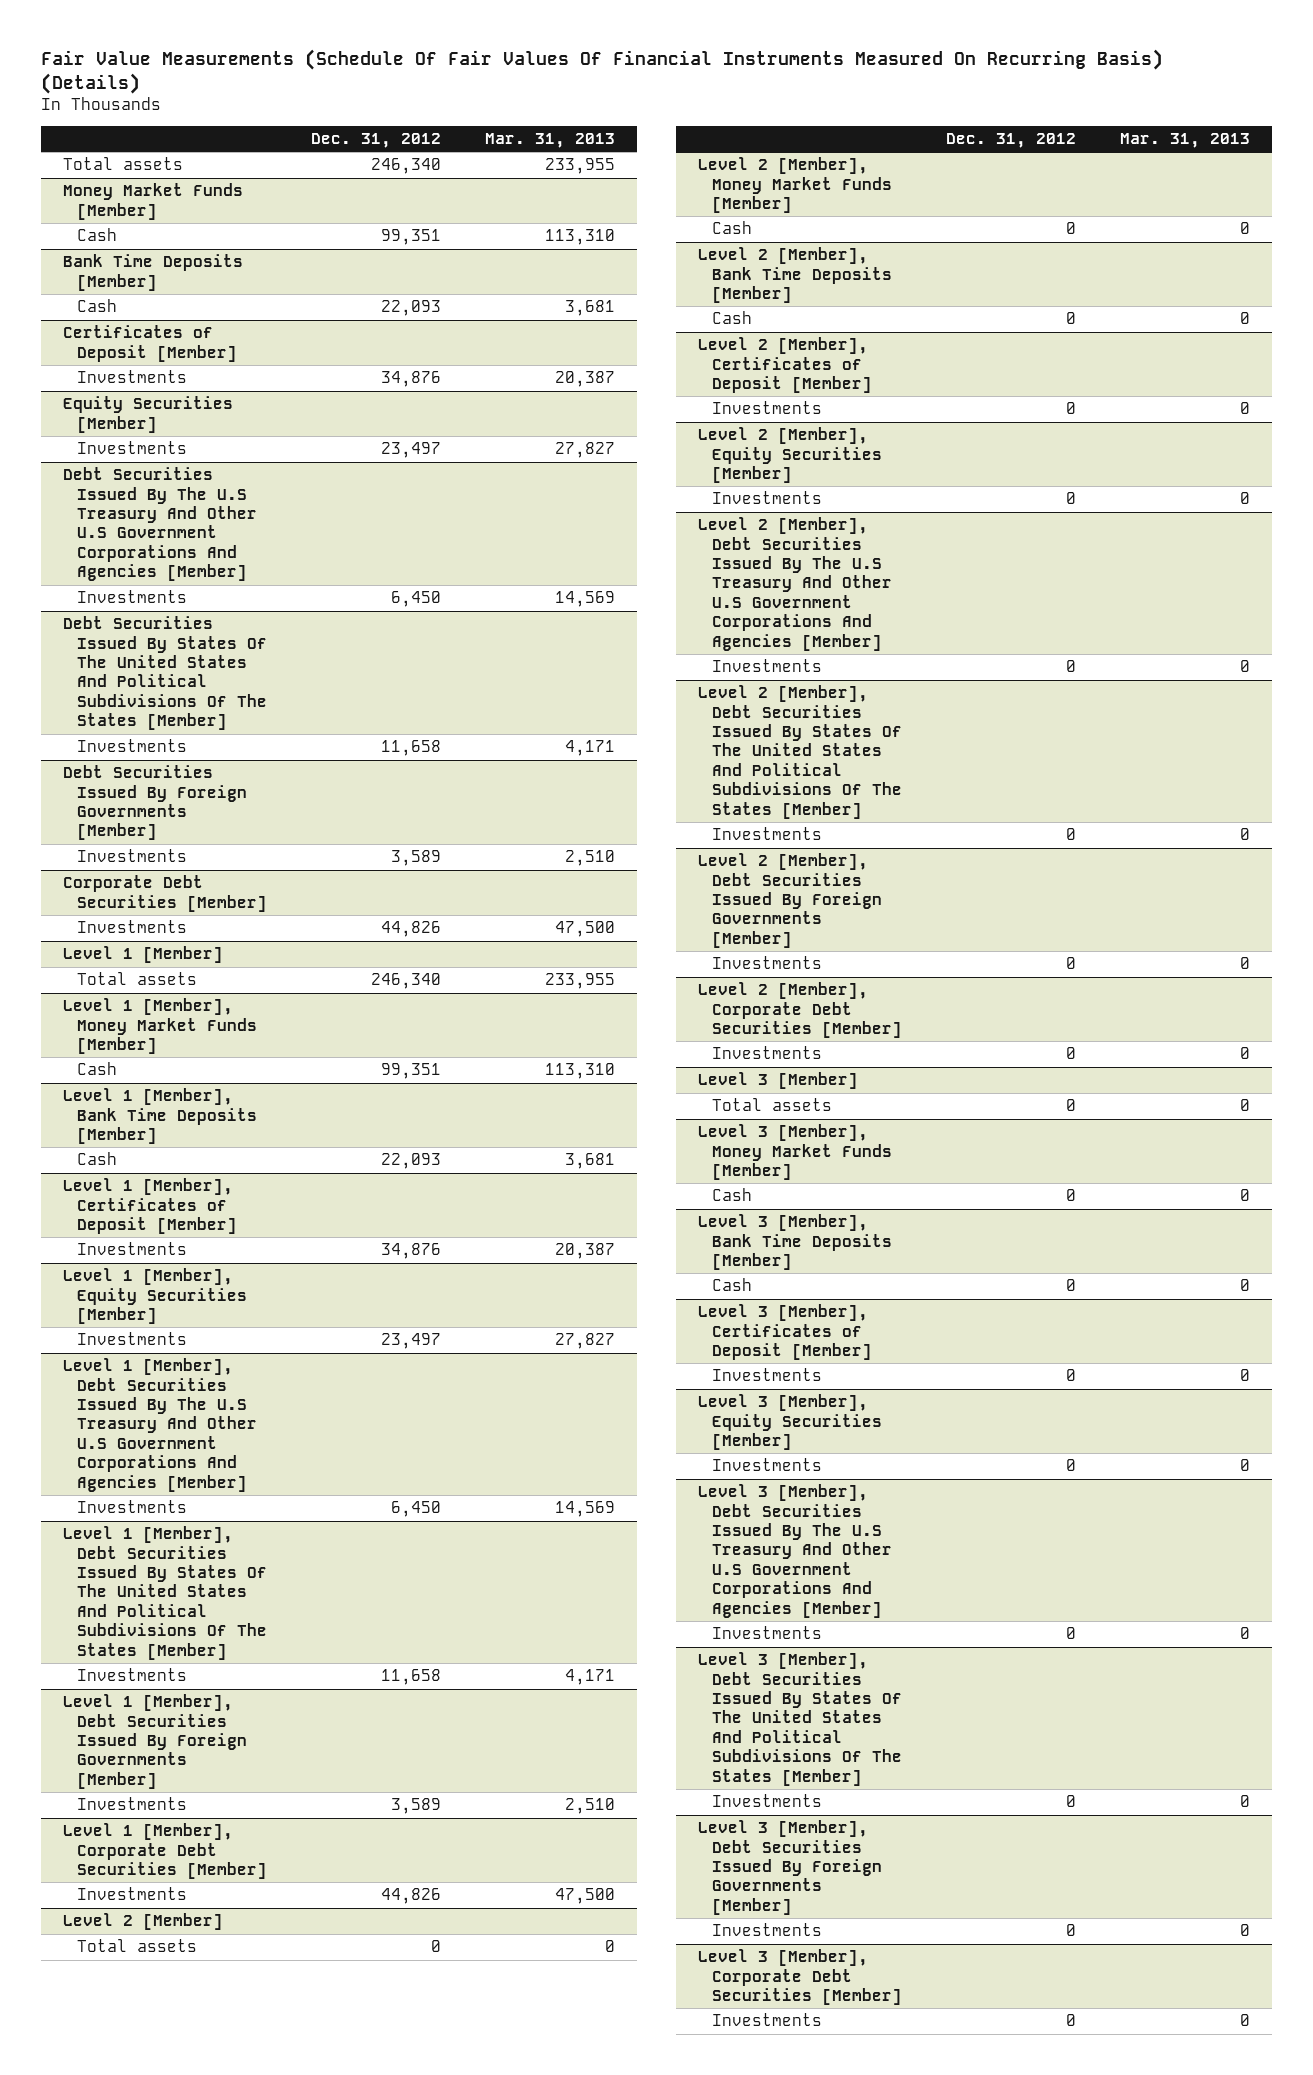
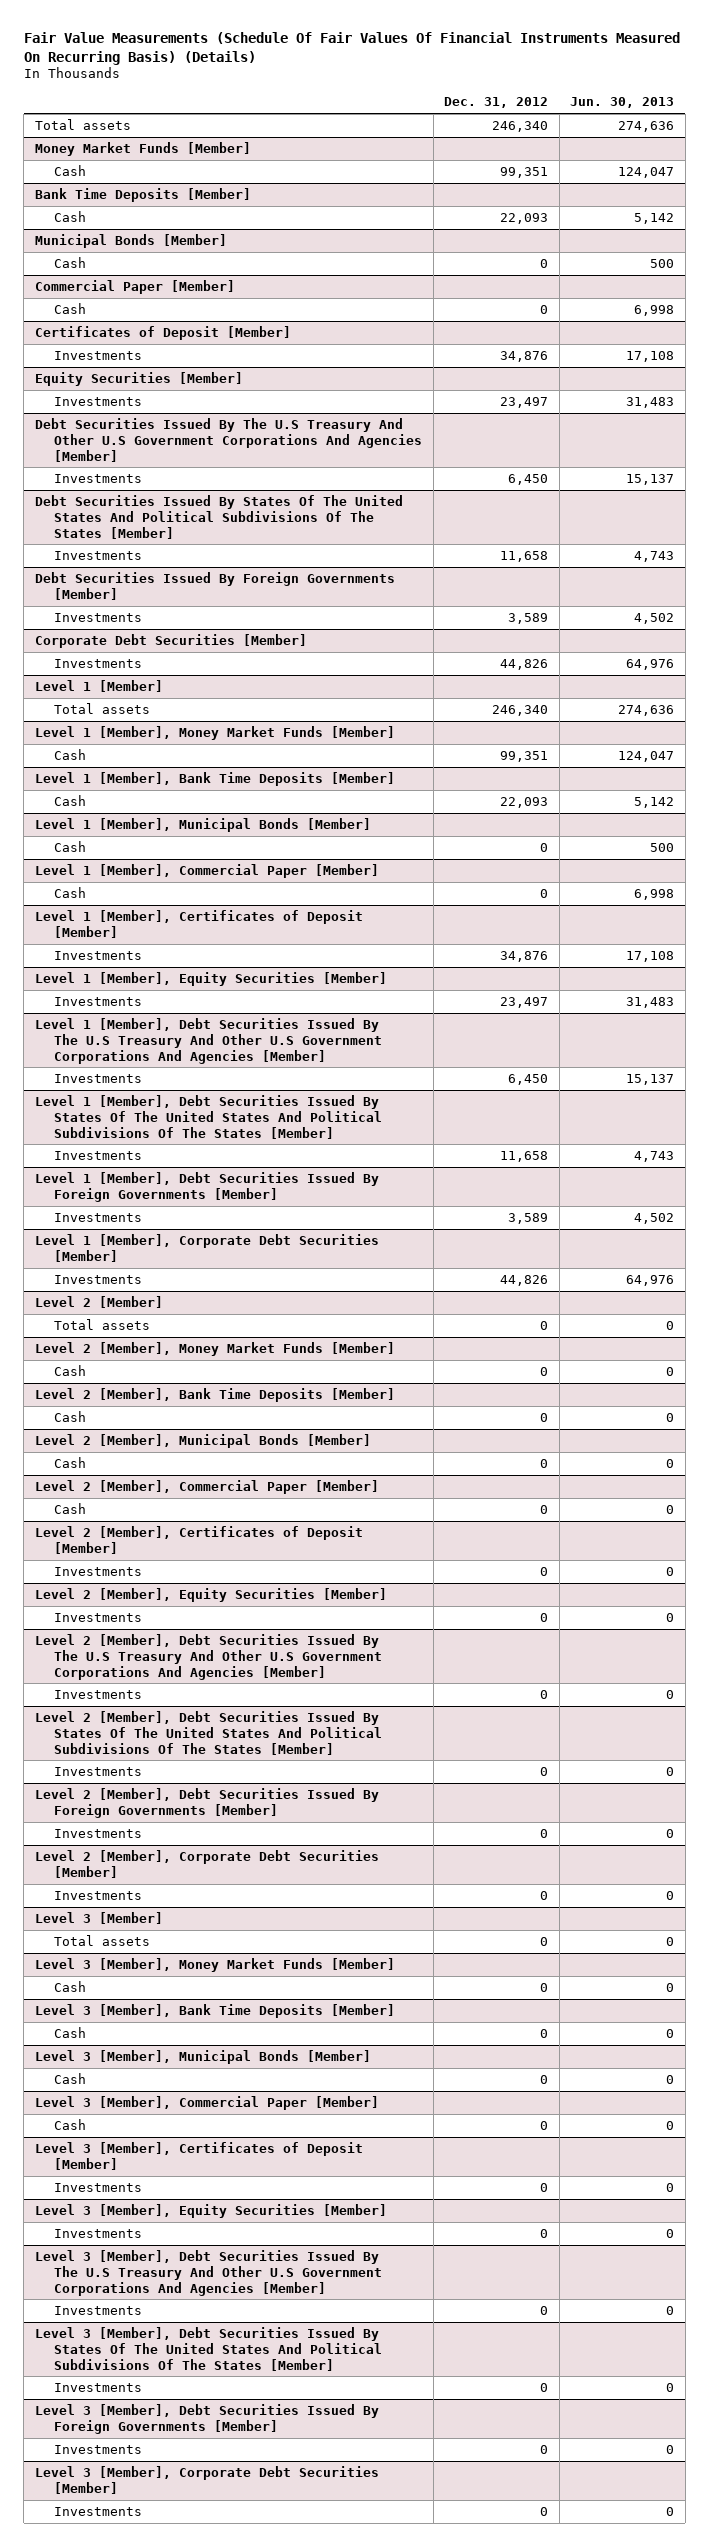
[485,132,616,148] Mar. 31, 2013 -> none
none -> [570,97,675,109] Jun. 30, 2013
none -> [34,233,227,248] Municipal Bonds [Member]
none -> [54,256,87,268] Cash
none -> [34,279,235,294] Commercial Paper [Member]
none -> [54,302,87,314] Cash
none -> [34,817,371,832] Level 1 [Member], Municipal Bonds [Member]
none -> [54,840,87,852] Cash
none -> [34,863,379,878] Level 1 [Member], Commercial Paper [Member]
none -> [54,886,87,898] Cash
none -> [34,1433,371,1448] Level 2 [Member], Municipal Bonds [Member]
none -> [54,1456,87,1468] Cash
none -> [34,1479,379,1494] Level 2 [Member], Commercial Paper [Member]
none -> [54,1502,87,1514] Cash
none -> [34,2049,371,2064] Level 3 [Member], Municipal Bonds [Member]
none -> [54,2072,87,2084] Cash
none -> [34,2095,379,2110] Level 3 [Member], Commercial Paper [Member]
none -> [54,2118,87,2130] Cash

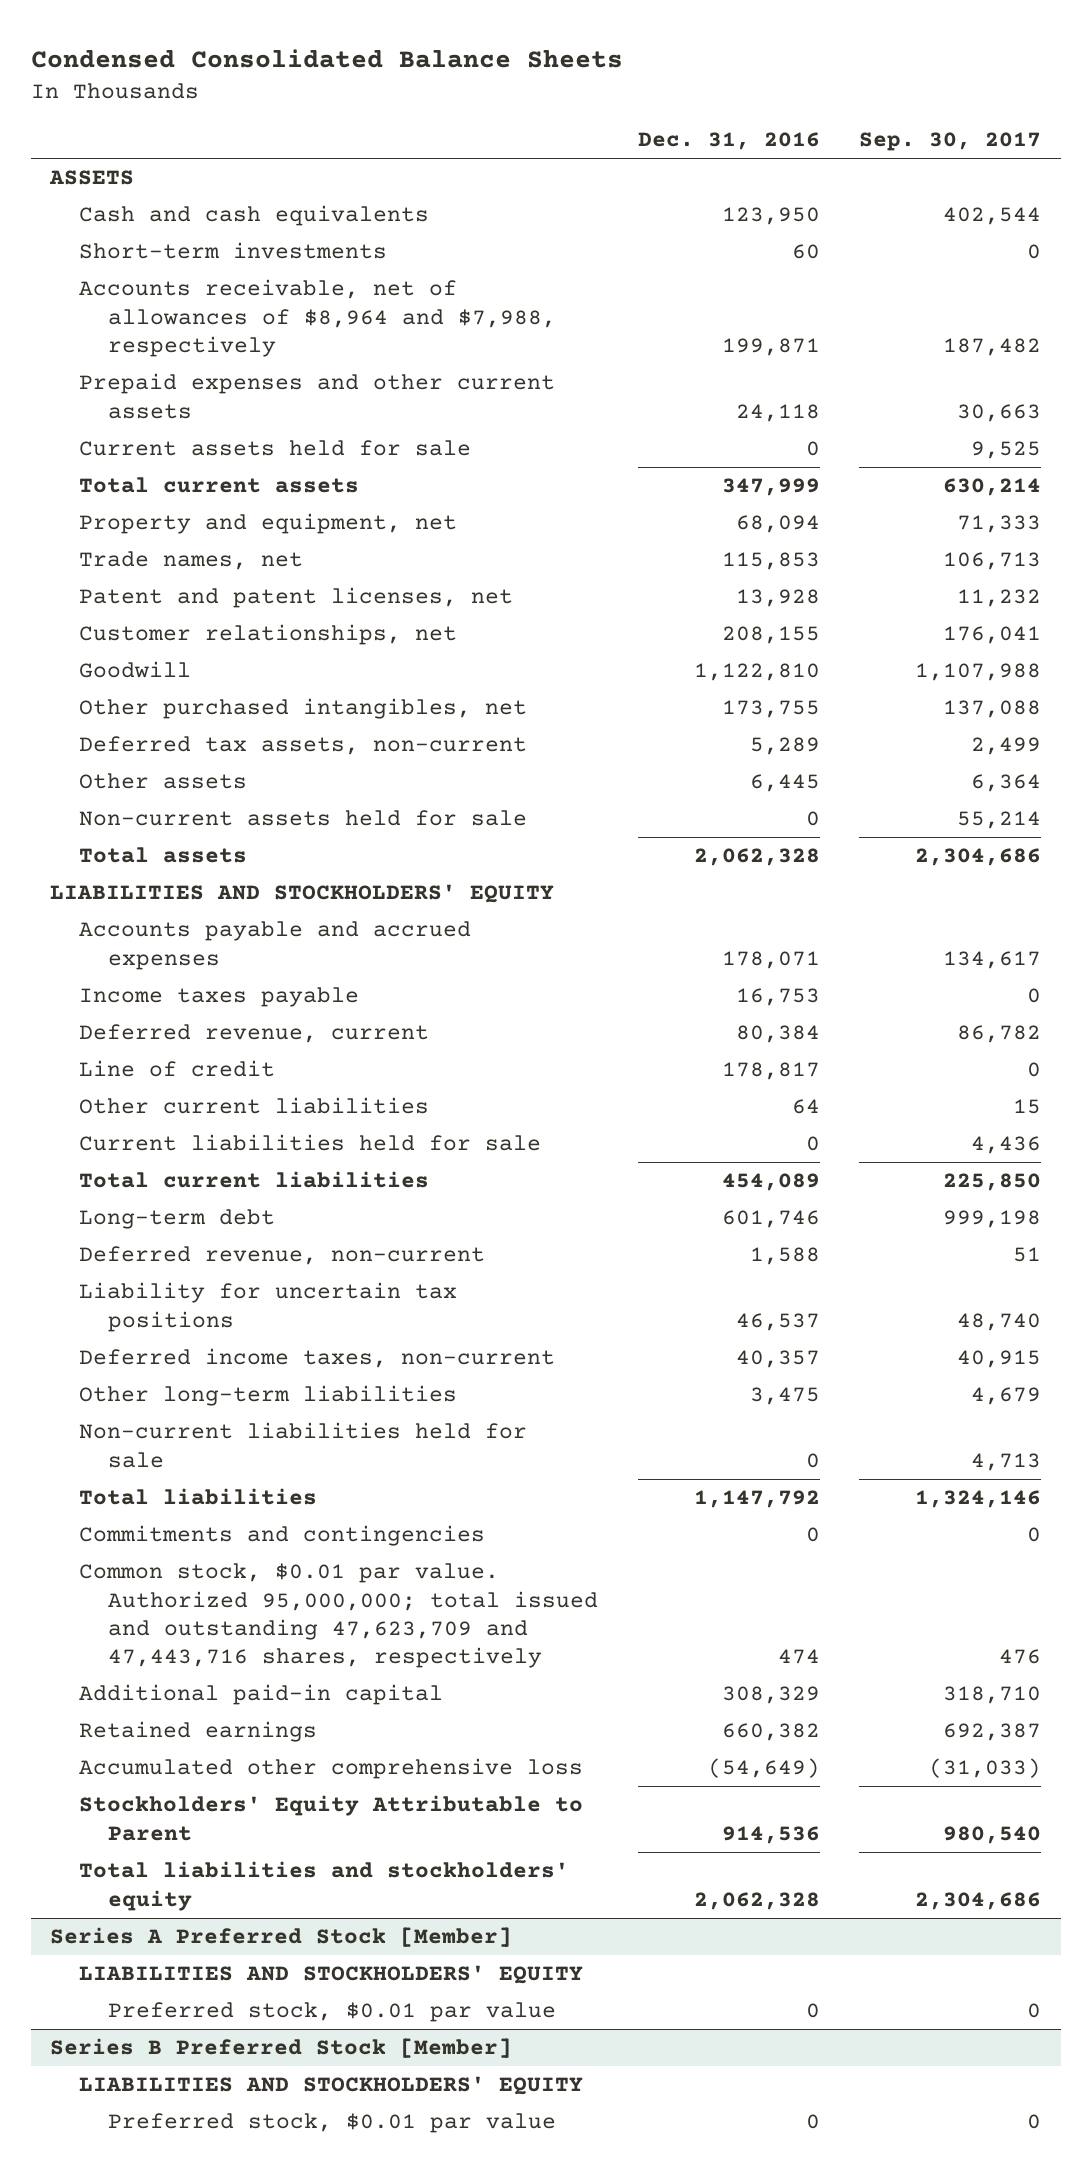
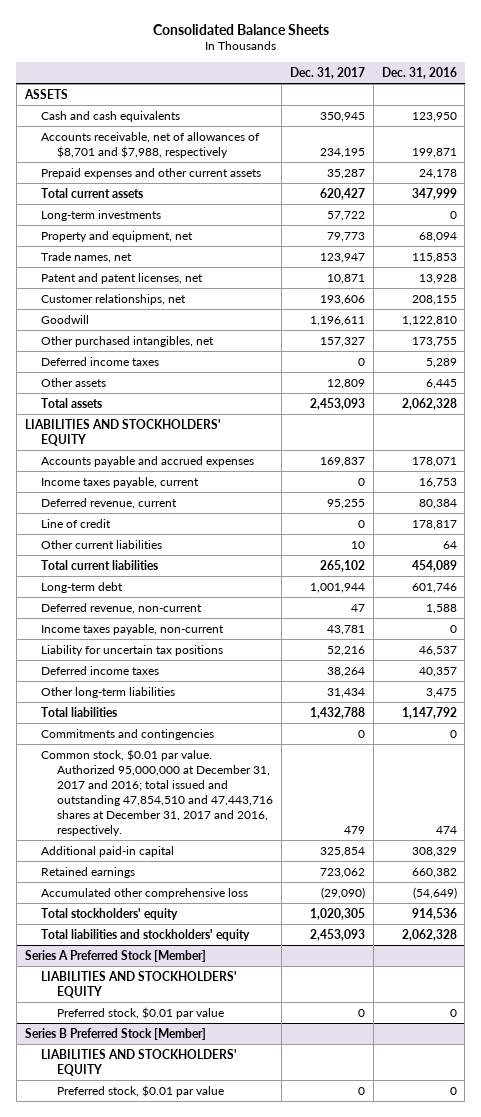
[30,48,623,68] Condensed Consolidated Balance Sheets -> [152,23,329,35] Consolidated Balance Sheets
[859,132,1042,152] Sep. 30, 2017 -> none
none -> [289,66,365,79] Dec. 31, 2017
[79,242,388,260] Short-term investments -> none
[79,440,472,457] Current assets held for sale -> none
[79,279,557,357] Accounts receivable, net of allowances of $8,964 and $7,988, respectively -> [40,131,260,158] Accounts receivable, net of allowances of $8,701 and $7,988, respectively
[735,403,820,422] 24,118 -> [418,168,457,179] 24,178
none -> [40,209,161,221] Long-term investments
[79,736,528,756] Deferred tax assets, non-current -> [40,356,159,366] Deferred income taxes
[79,810,528,827] Non-current assets held for sale -> none
[79,987,360,1008] Income taxes payable -> [40,476,199,488] Income taxes payable, current
[79,1134,542,1152] Current liabilities held for sale -> none
none -> [40,623,224,635] Income taxes payable, non-current
[79,1348,556,1369] Deferred income taxes, non-current -> [40,665,159,675] Deferred income taxes
[79,1422,528,1468] Non-current liabilities held for sale -> none
[79,1563,599,1669] Common stock, $0.01 par value. Authorized 95,000,000; total issued and outstanding 47,623,709 and 47,443,716 shares, respectively -> [40,748,273,837] Common stock, $0.01 par value. Authorized 95,000,000 at December 31, 2017 and 2016; total issued and outstanding 47,854,510 and 47,443,716 shares at December 31, 2017 and 2016, respectively.
[79,1795,584,1841] Stockholders' Equity Attributable to Parent -> [40,907,178,920] Total stockholders' equity

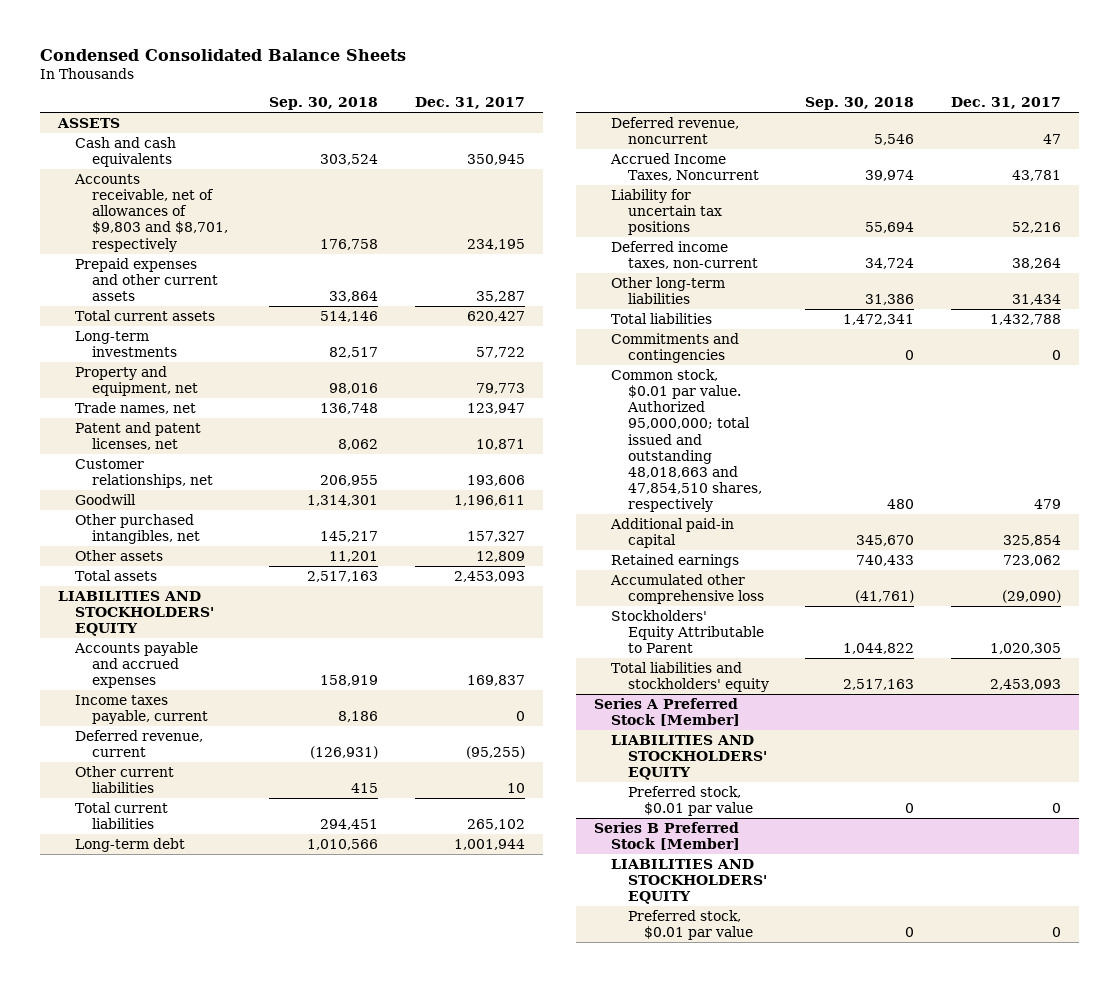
[152,23,329,35] Consolidated Balance Sheets -> [40,48,407,61] Condensed Consolidated Balance Sheets
[381,66,457,79] Dec. 31, 2016 -> none
none -> [269,96,379,110] Sep. 30, 2018
[40,131,260,158] Accounts receivable, net of allowances of $8,701 and $7,988, respectively -> [73,173,228,252] Accounts receivable, net of allowances of $9,803 and $8,701, respectively
[40,356,159,366] Deferred income taxes -> none
[40,518,111,528] Line of credit -> none
[326,498,365,509] 95,255 -> [465,746,525,760] (95,255)
[40,602,202,614] Deferred revenue, non-current -> [611,116,740,145] Deferred revenue, noncurrent
[40,623,224,635] Income taxes payable, non-current -> [610,152,759,182] Accrued Income Taxes, Noncurrent
[40,665,159,675] Deferred income taxes -> [611,240,758,270] Deferred income taxes, non-current
[40,748,273,837] Common stock, $0.01 par value. Authorized 95,000,000 at December 31, 2017 and 2016; total issued and outstanding 47,854,510 and 47,443,716 shares at December 31, 2017 and 2016, respectively. -> [611,368,762,513] Common stock, $0.01 par value. Authorized 95,000,000; total issued and outstanding 48,018,663 and 47,854,510 shares, respectively
[40,907,178,920] Total stockholders' equity -> [611,609,764,654] Stockholders' Equity Attributable to Parent

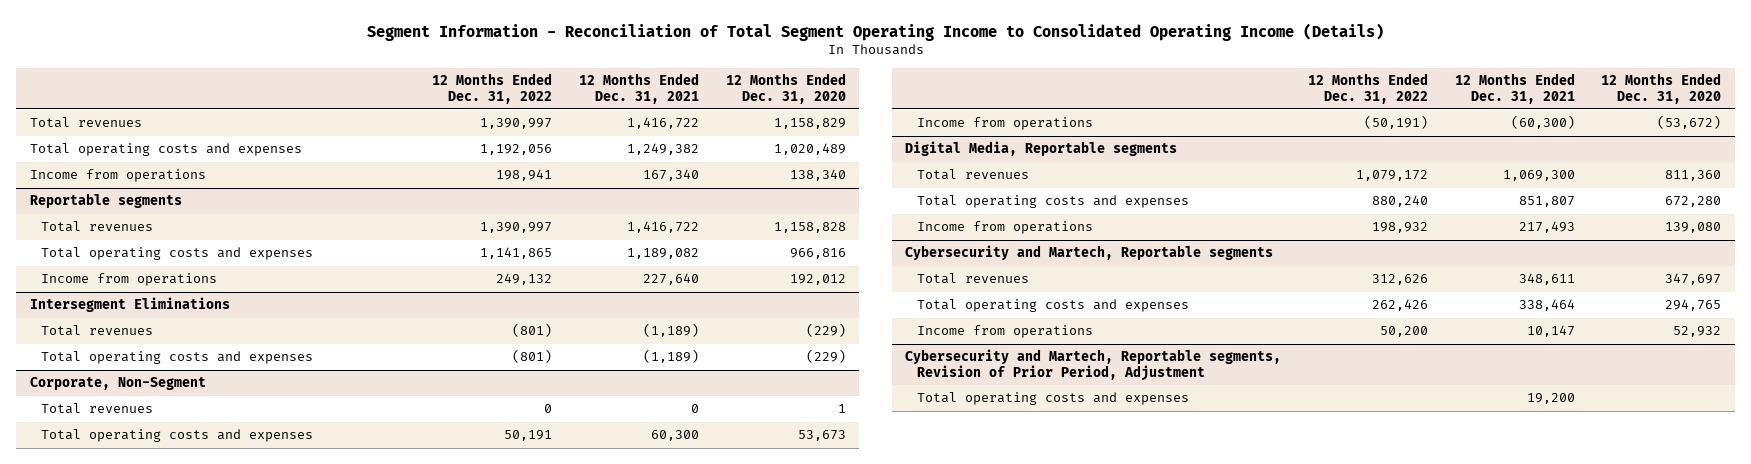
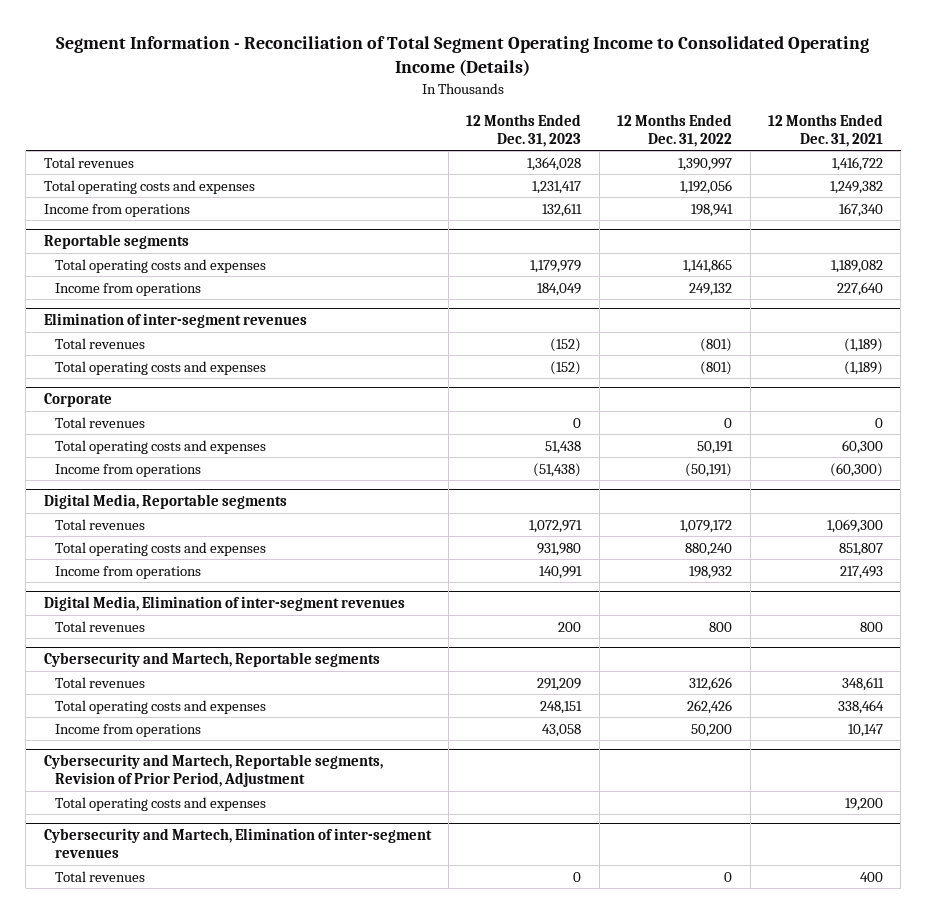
[725,73,846,104] 12 Months Ended Dec. 31, 2020 -> none
none -> [466,113,582,147] 12 Months Ended Dec. 31, 2023
[41,221,154,233] Total revenues -> none
[29,297,230,313] Intersegment Eliminations -> [43,313,307,329] Elimination of inter-segment revenues
[29,377,206,391] Corporate, Non-Segment -> [43,393,112,408] Corporate
none -> [43,596,405,612] Digital Media, Elimination of inter-segment revenues
none -> [55,620,146,632] Total revenues
none -> [43,828,432,859] Cybersecurity and Martech, Elimination of inter-segment revenues
none -> [55,870,146,882] Total revenues

